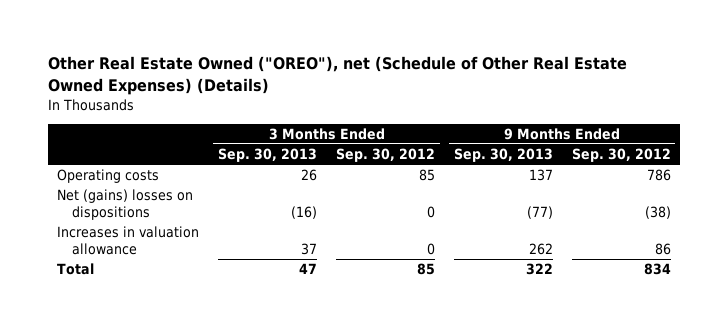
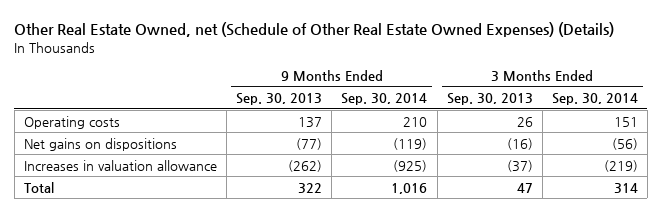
[47,56,627,96] Other Real Estate Owned ("OREO"), net (Schedule of Other Real Estate Owned Expenses) (Details) -> [14,22,615,38] Other Real Estate Owned, net (Schedule of Other Real Estate Owned Expenses) (Details)
[336,148,436,163] Sep. 30, 2012 -> none
[571,148,671,163] Sep. 30, 2012 -> none
none -> [341,93,428,106] Sep. 30, 2014
none -> [551,93,638,106] Sep. 30, 2014
[57,189,194,220] Net (gains) losses on dispositions -> [23,137,177,151] Net gains on dispositions
[301,242,318,255] 37 -> [506,159,533,172] (37)
[528,242,553,255] 262 -> [288,159,323,172] (262)

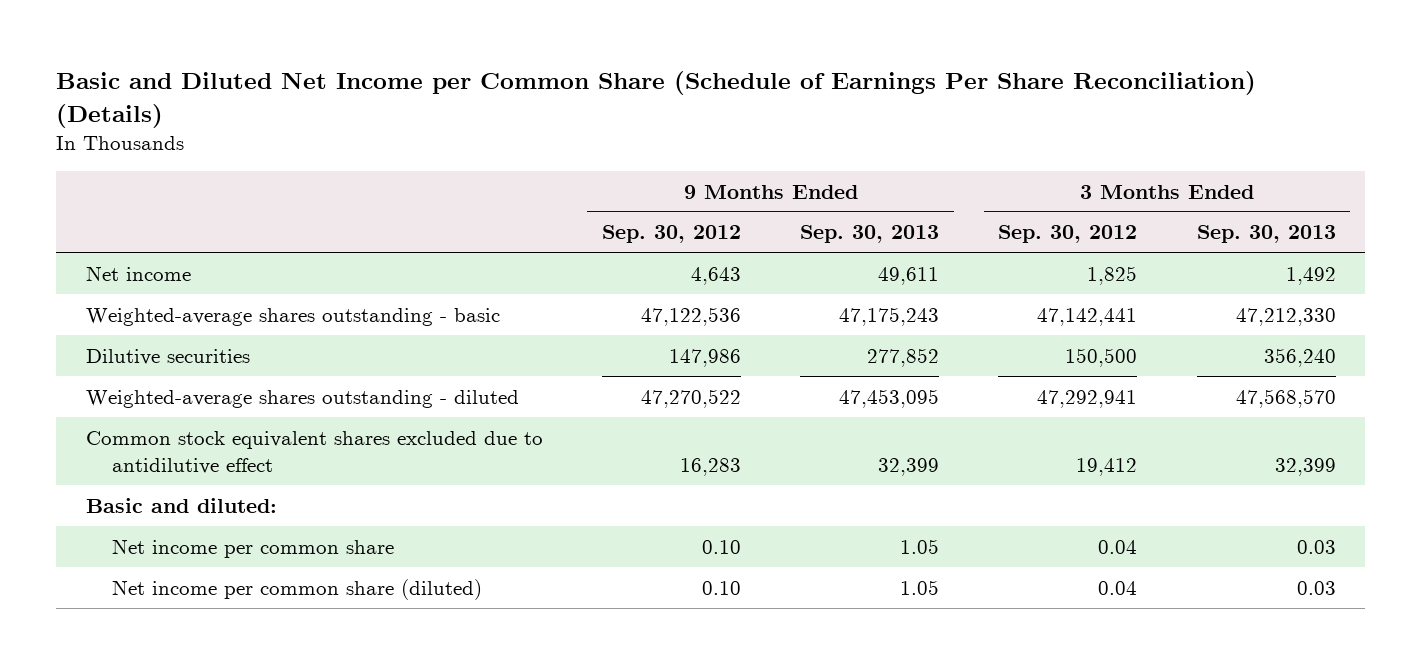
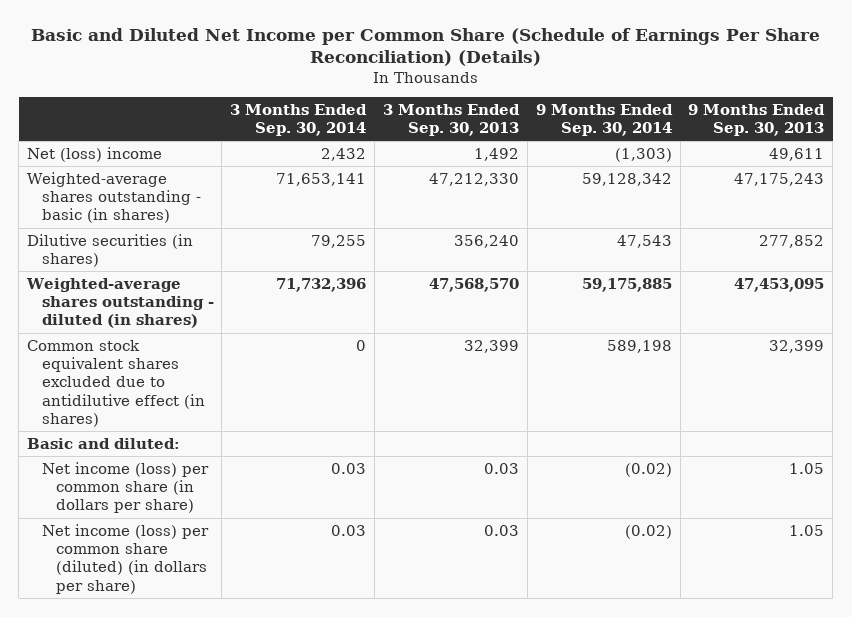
[601,225,741,244] Sep. 30, 2012 -> none
[998,225,1138,244] Sep. 30, 2012 -> none
none -> [230,103,368,136] 3 Months Ended Sep. 30, 2014
none -> [535,103,673,136] 9 Months Ended Sep. 30, 2014
[85,265,191,281] Net income -> [27,146,163,162] Net (loss) income
[85,307,500,326] Weighted-average shares outstanding - basic -> [27,171,201,224] Weighted-average shares outstanding - basic (in shares)
[85,348,250,365] Dilutive securities -> [27,233,194,267] Dilutive securities (in shares)
[85,389,519,408] Weighted-average shares outstanding - diluted -> [26,277,214,329] Weighted-average shares outstanding - diluted (in shares)
[85,430,543,474] Common stock equivalent shares excluded due to antidilutive effect -> [27,339,205,427] Common stock equivalent shares excluded due to antidilutive effect (in shares)
[111,538,394,558] Net income per common share -> [41,461,209,514] Net income (loss) per common share (in dollars per share)
[111,578,482,600] Net income per common share (diluted) -> [41,523,209,594] Net income (loss) per common share (diluted) (in dollars per share)

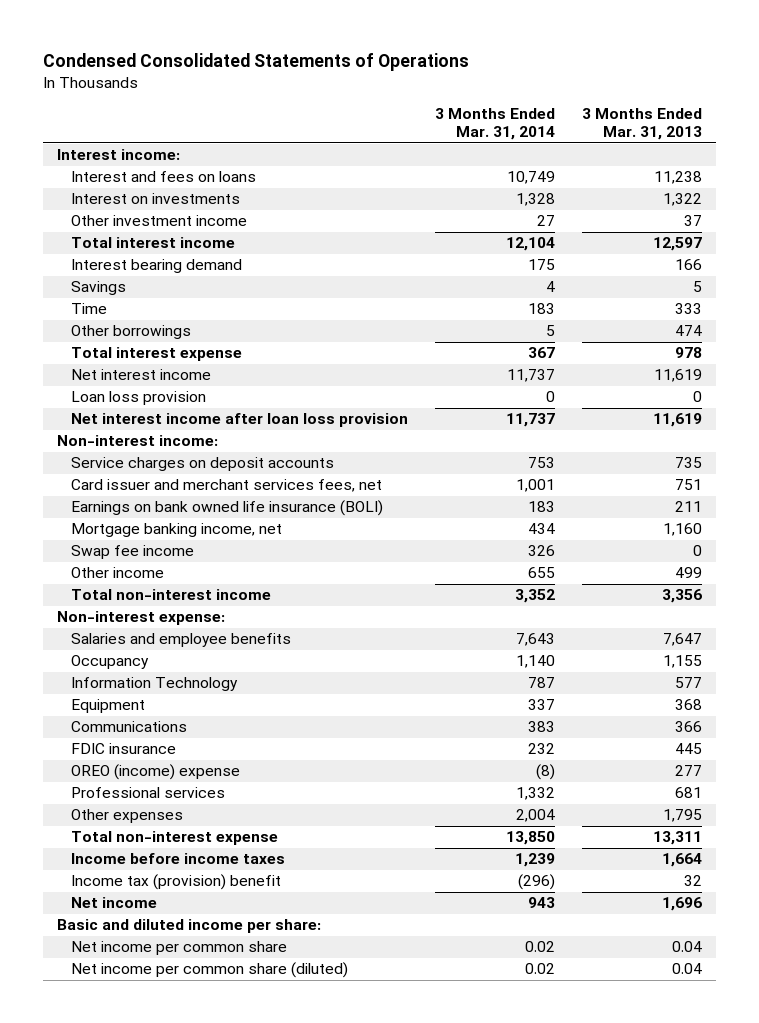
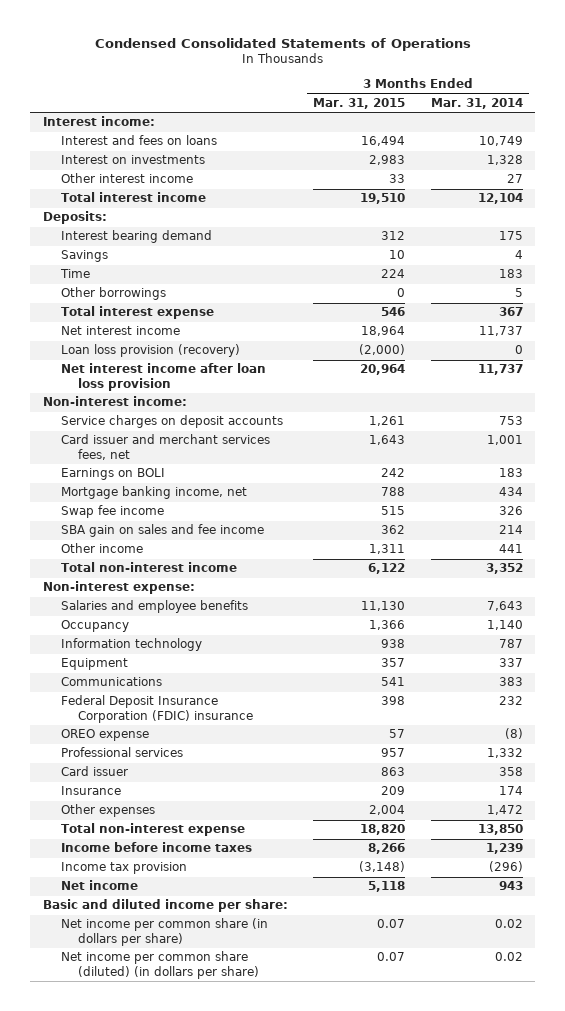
[581,108,702,141] 3 Months Ended Mar. 31, 2013 -> none
none -> [313,97,406,109] Mar. 31, 2015
[70,215,247,227] Other investment income -> [60,173,193,184] Other interest income
none -> [42,211,107,225] Deposits:
[70,391,206,406] Loan loss provision -> [60,344,240,358] Loan loss provision (recovery)
[70,500,383,517] Earnings on bank owned life insurance (BOLI) -> [60,468,165,481] Earnings on BOLI
none -> [60,524,264,538] SBA gain on sales and fee income
[527,567,555,579] 655 -> [498,544,523,554] 441
[70,677,238,692] Information Technology -> [60,638,202,652] Information technology
[70,743,176,755] FDIC insurance -> [60,695,254,724] Federal Deposit Insurance Corporation (FDIC) insurance
[70,764,240,781] OREO (income) expense -> [60,729,149,742] OREO expense
none -> [60,766,128,777] Card issuer
none -> [60,786,121,796] Insurance
[515,809,555,823] 2,004 -> [486,805,523,816] 1,472
[70,874,281,891] Income tax (provision) benefit -> [60,862,187,875] Income tax provision
[70,941,287,956] Net income per common share -> [60,918,268,947] Net income per common share (in dollars per share)
[70,962,348,979] Net income per common share (diluted) -> [60,951,260,980] Net income per common share (diluted) (in dollars per share)

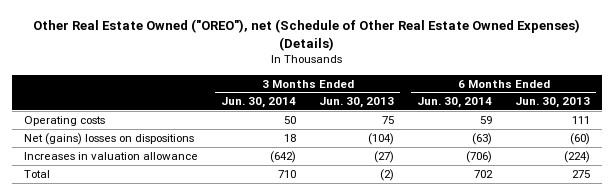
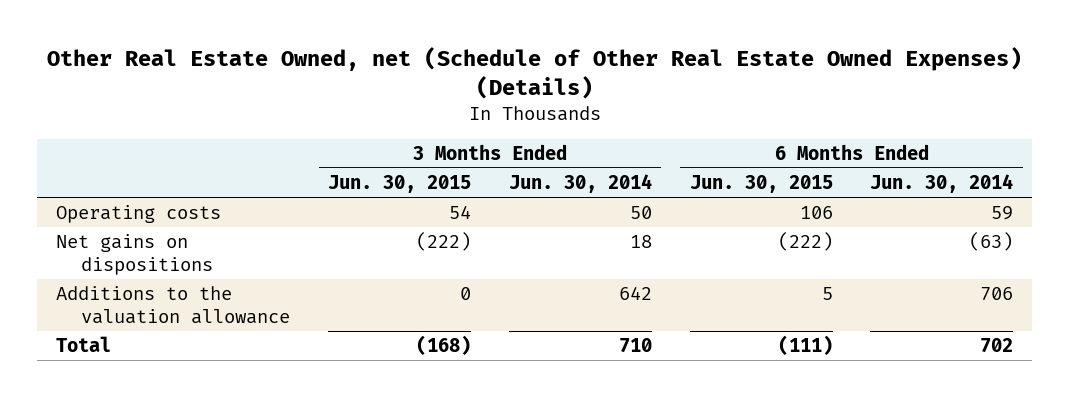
[33,19,581,51] Other Real Estate Owned ("OREO"), net (Schedule of Other Real Estate Owned Expenses) (Details) -> [46,47,1022,99] Other Real Estate Owned, net (Schedule of Other Real Estate Owned Expenses) (Details)
[319,97,395,109] Jun. 30, 2013 -> none
[515,97,591,109] Jun. 30, 2013 -> none
none -> [327,175,471,194] Jun. 30, 2015
none -> [689,175,833,194] Jun. 30, 2015
[23,132,194,145] Net (gains) losses on dispositions -> [56,234,214,276] Net gains on dispositions
[23,151,198,160] Increases in valuation allowance -> [56,286,291,325] Additions to the valuation allowance
[269,150,296,163] (642) -> [618,286,652,301] 642
[466,150,493,163] (706) -> [980,287,1014,301] 706

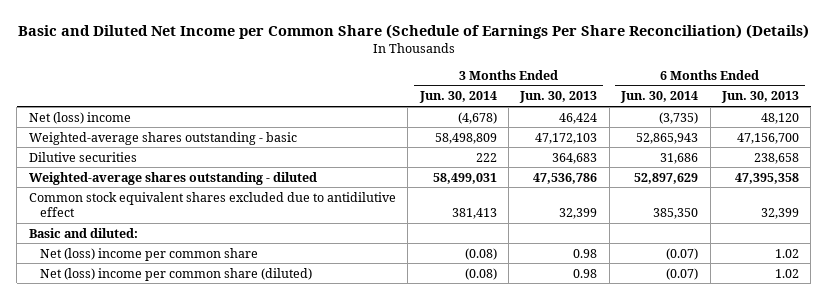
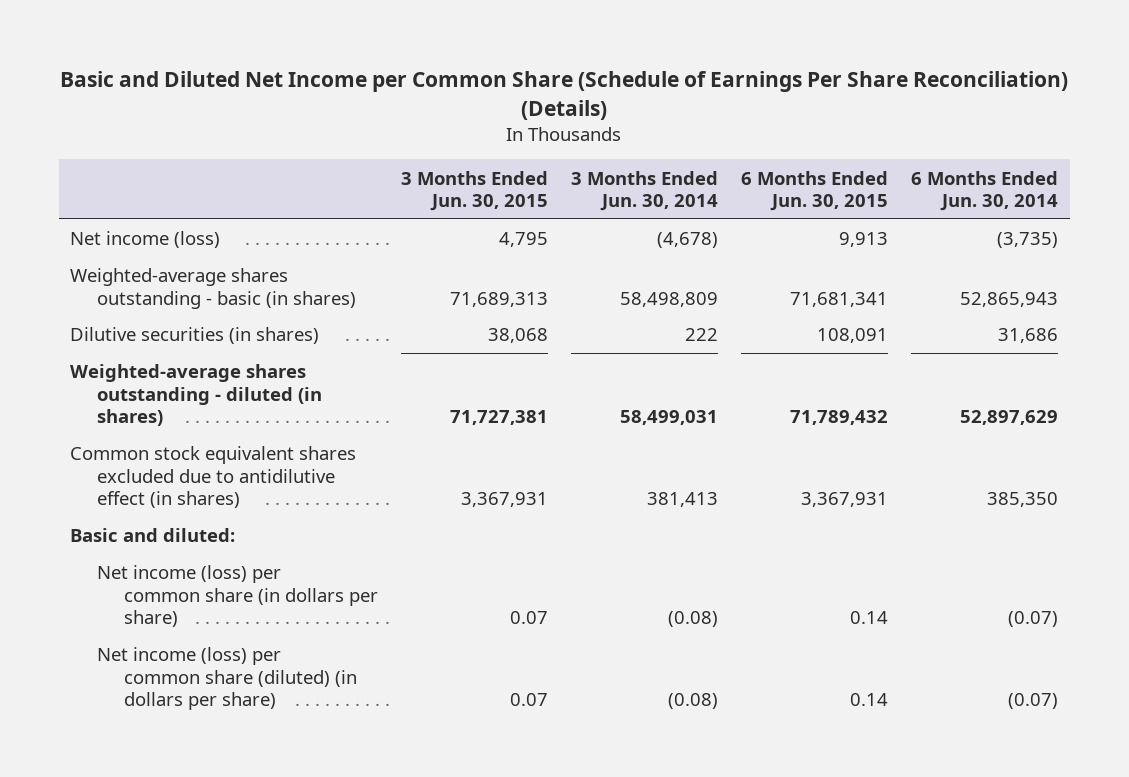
[519,91,598,104] Jun. 30, 2013 -> none
[720,91,799,104] Jun. 30, 2013 -> none
none -> [401,170,549,211] 3 Months Ended Jun. 30, 2015
none -> [741,170,889,211] 6 Months Ended Jun. 30, 2015
[28,111,131,124] Net (loss) income -> [70,231,221,249] Net income (loss)
[28,131,297,145] Weighted-average shares outstanding - basic -> [70,268,357,309] Weighted-average shares outstanding - basic (in shares)
[28,151,137,162] Dilutive securities -> [70,327,320,345] Dilutive securities (in shares)
[28,171,317,185] Weighted-average shares outstanding - diluted -> [70,364,323,426] Weighted-average shares outstanding - diluted (in shares)
[28,191,396,218] Common stock equivalent shares excluded due to antidilutive effect -> [70,446,357,508] Common stock equivalent shares excluded due to antidilutive effect (in shares)
[39,247,258,261] Net (loss) income per common share -> [97,565,379,627] Net income (loss) per common share (in dollars per share)
[39,267,312,281] Net (loss) income per common share (diluted) -> [97,647,358,710] Net income (loss) per common share (diluted) (in dollars per share)

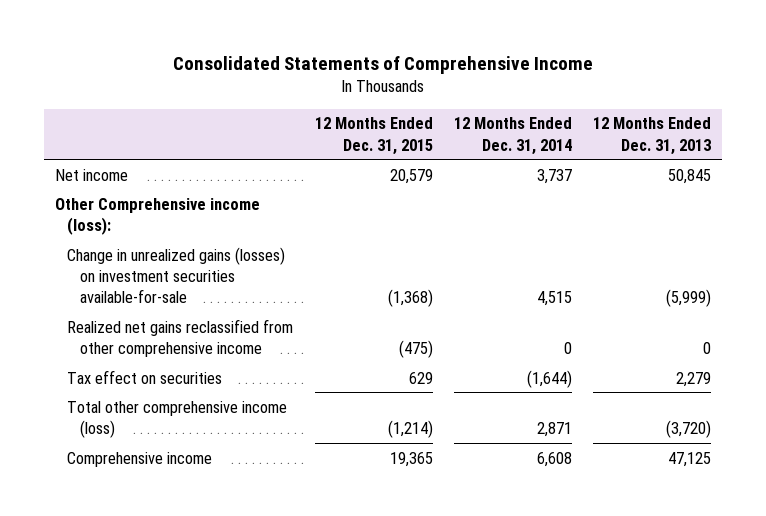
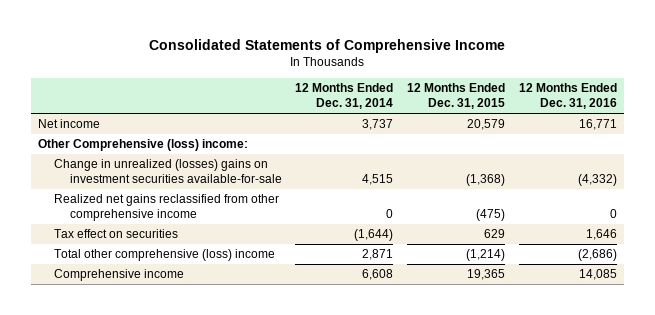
[593,117,712,155] 12 Months Ended Dec. 31, 2013 -> none
none -> [518,83,617,110] 12 Months Ended Dec. 31, 2016
[54,197,260,235] Other Comprehensive income (loss): -> [37,139,248,152] Other Comprehensive (loss) income:
[67,246,286,304] Change in unrealized gains (losses) on investment securities available-for-sale -> [53,159,282,184] Change in unrealized (losses) gains on investment securities available-for-sale
[67,400,288,438] Total other comprehensive income (loss) -> [53,249,275,262] Total other comprehensive (loss) income

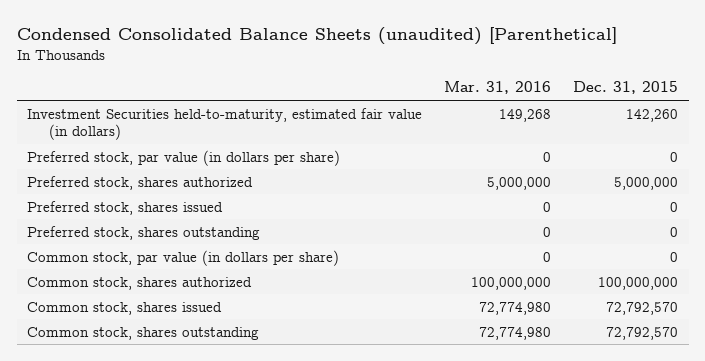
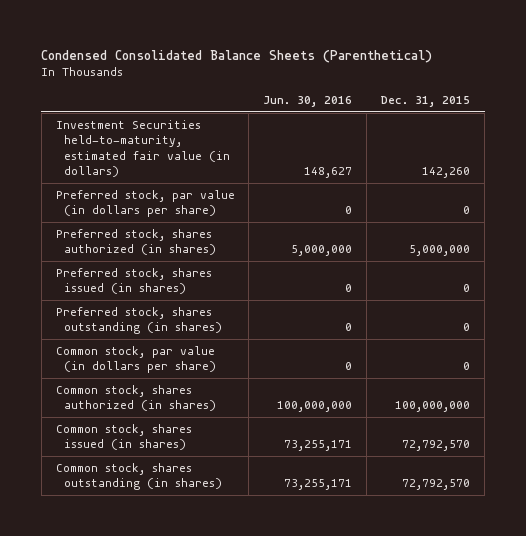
[16,26,617,45] Condensed Consolidated Balance Sheets (unaudited) [Parenthetical] -> [41,49,433,63] Condensed Consolidated Balance Sheets (Parenthetical)
[444,81,552,95] Mar. 31, 2016 -> none
none -> [263,95,353,107] Jun. 30, 2016
[27,175,254,190] Preferred stock, shares authorized -> [55,229,217,256] Preferred stock, shares authorized (in shares)
[27,200,224,215] Preferred stock, shares issued -> [55,268,212,295] Preferred stock, shares issued (in shares)
[27,225,261,240] Preferred stock, shares outstanding -> [55,307,223,335] Preferred stock, shares outstanding (in shares)
[27,276,253,290] Common stock, shares authorized -> [55,385,217,412] Common stock, shares authorized (in shares)
[27,301,223,315] Common stock, shares issued -> [55,424,192,451] Common stock, shares issued (in shares)
[27,326,260,340] Common stock, shares outstanding -> [55,463,223,491] Common stock, shares outstanding (in shares)

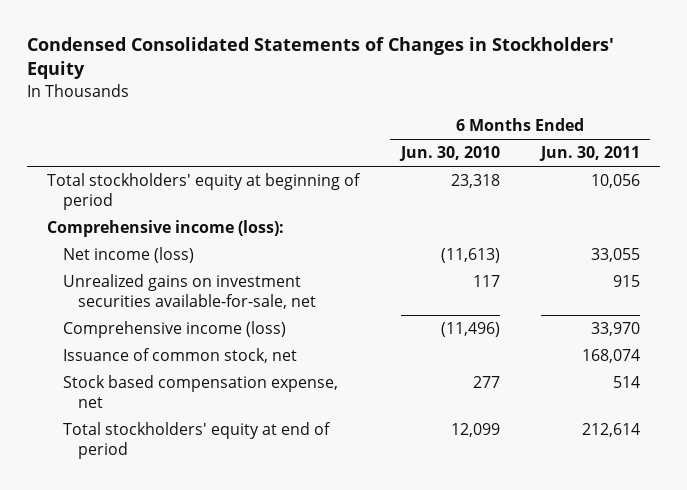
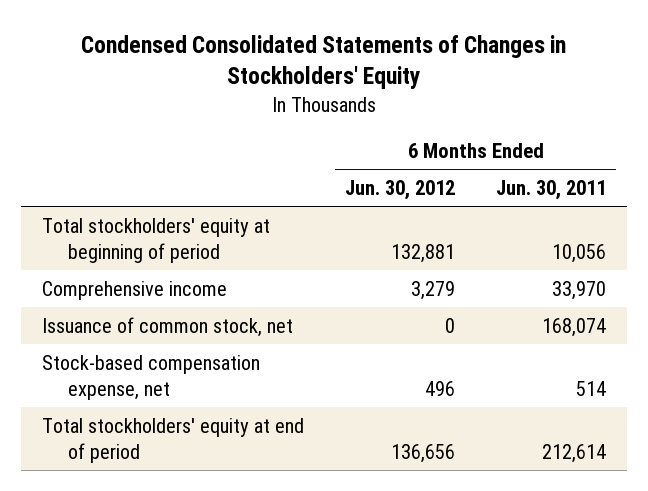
[398,146,500,162] Jun. 30, 2010 -> none
none -> [345,180,456,201] Jun. 30, 2012
[47,220,285,238] Comprehensive income (loss): -> none
[62,247,194,264] Net income (loss) -> none
[62,274,316,309] Unrealized gains on investment securities available-for-sale, net -> none
[62,321,286,339] Comprehensive income (loss) -> [41,280,227,300] Comprehensive income
[62,375,338,408] Stock based compensation expense, net -> [41,354,260,400] Stock-based compensation expense, net

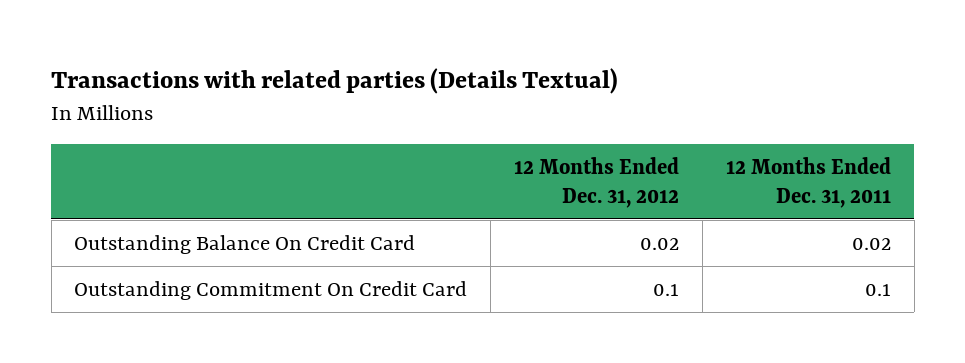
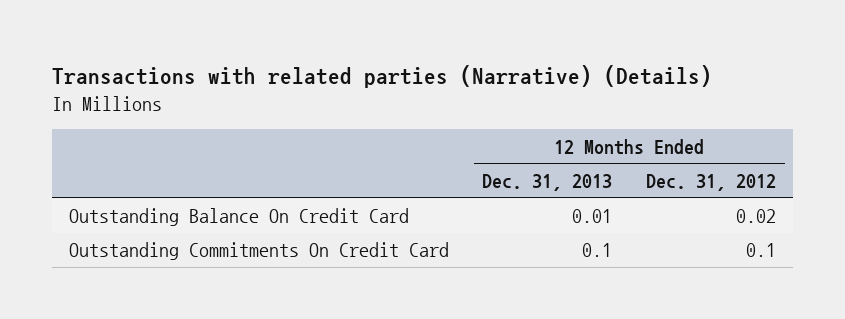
[51,68,619,95] Transactions with related parties (Details Textual) -> [51,64,712,88] Transactions with related parties (Narrative) (Details)
[725,157,891,208] 12 Months Ended Dec. 31, 2011 -> none
none -> [482,174,613,192] Dec. 31, 2013
[74,280,468,300] Outstanding Commitment On Credit Card -> [68,242,449,261] Outstanding Commitments On Credit Card

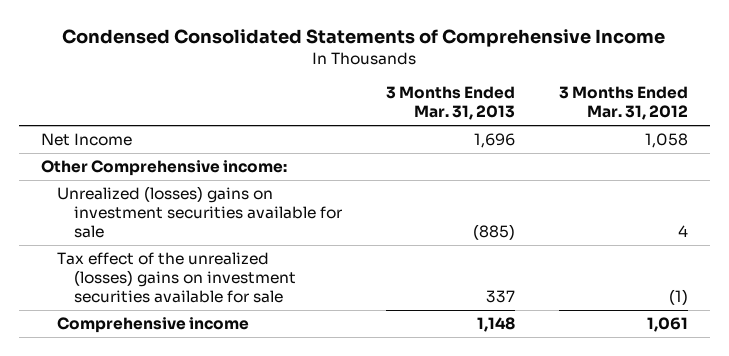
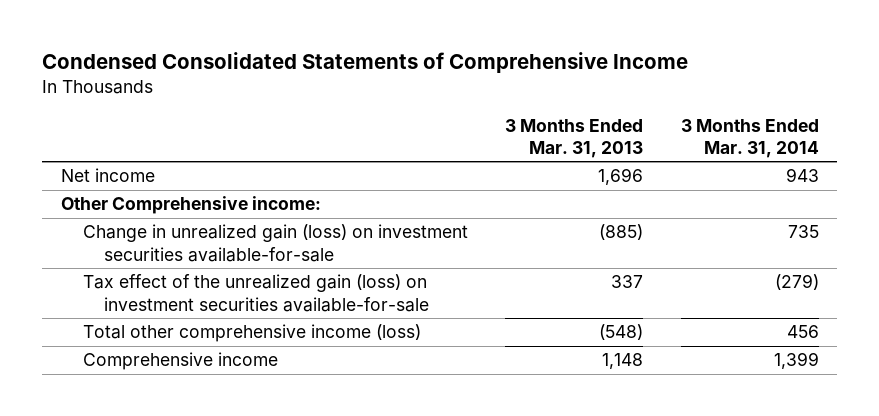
[558,86,688,121] 3 Months Ended Mar. 31, 2012 -> none
none -> [680,118,819,158] 3 Months Ended Mar. 31, 2014
[40,133,132,147] Net Income -> [60,168,155,183] Net income
[57,186,342,239] Unrealized (losses) gains on investment securities available for sale -> [82,224,468,262] Change in unrealized gain (loss) on investment securities available-for-sale
[57,252,296,304] Tax effect of the unrealized (losses) gains on investment securities available for sale -> [82,274,430,312] Tax effect of the unrealized gain (loss) on investment securities available-for-sale
none -> [82,324,421,343] Total other comprehensive income (loss)

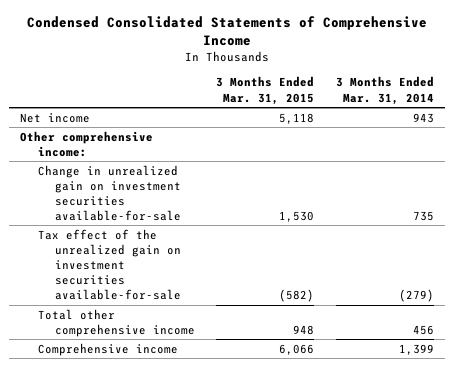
[505,118,644,158] 3 Months Ended Mar. 31, 2013 -> none
none -> [216,76,315,105] 3 Months Ended Mar. 31, 2015
[60,196,321,215] Other Comprehensive income: -> [20,130,154,157] Other comprehensive income:
[82,224,468,262] Change in unrealized gain (loss) on investment securities available-for-sale -> [37,164,181,221] Change in unrealized gain on investment securities available-for-sale
[82,274,430,312] Tax effect of the unrealized gain (loss) on investment securities available-for-sale -> [37,228,181,301] Tax effect of the unrealized gain on investment securities available-for-sale
[82,324,421,343] Total other comprehensive income (loss) -> [37,308,195,337] Total other comprehensive income

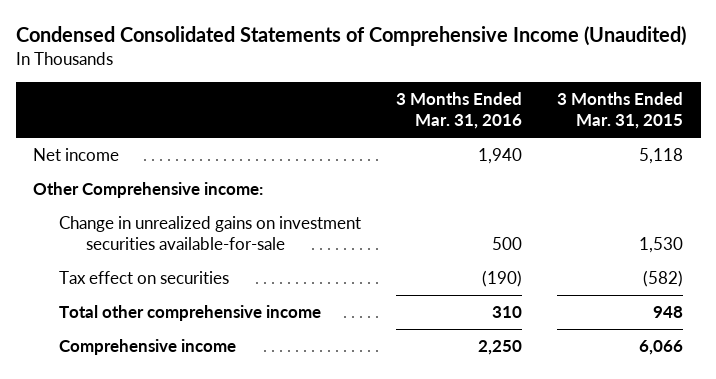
[26,16,427,47] Condensed Consolidated Statements of Comprehensive Income -> [15,25,686,46] Condensed Consolidated Statements of Comprehensive Income (Unaudited)
[335,76,434,105] 3 Months Ended Mar. 31, 2014 -> none
none -> [396,92,523,130] 3 Months Ended Mar. 31, 2016
[20,130,154,157] Other comprehensive income: -> [33,182,264,199] Other Comprehensive income:
[37,164,181,221] Change in unrealized gain on investment securities available-for-sale -> [59,216,362,251] Change in unrealized gains on investment securities available-for-sale
[37,228,181,301] Tax effect of the unrealized gain on investment securities available-for-sale -> [59,271,230,285] Tax effect on securities

